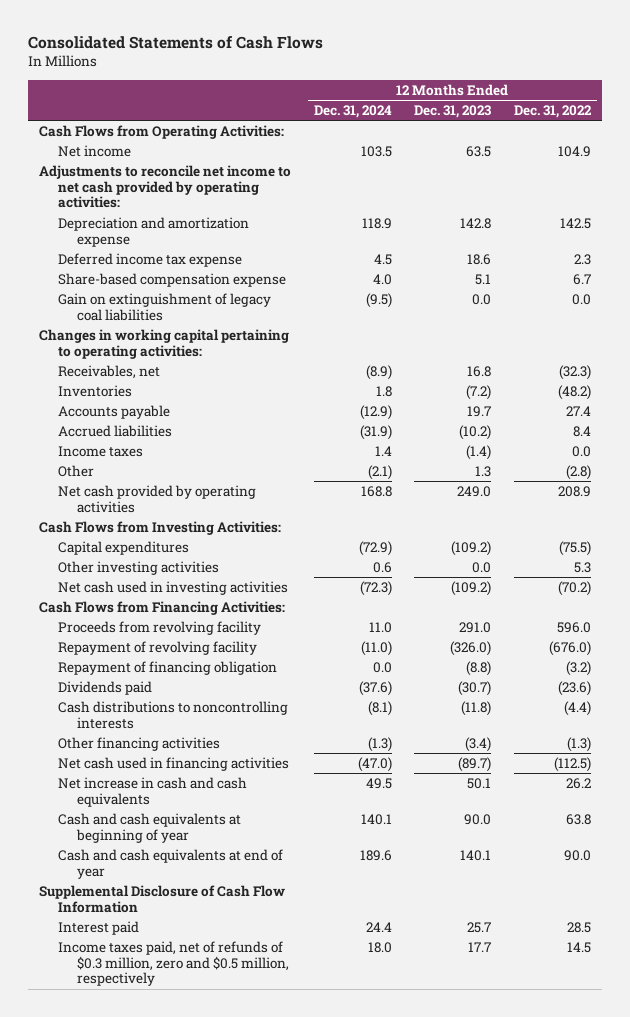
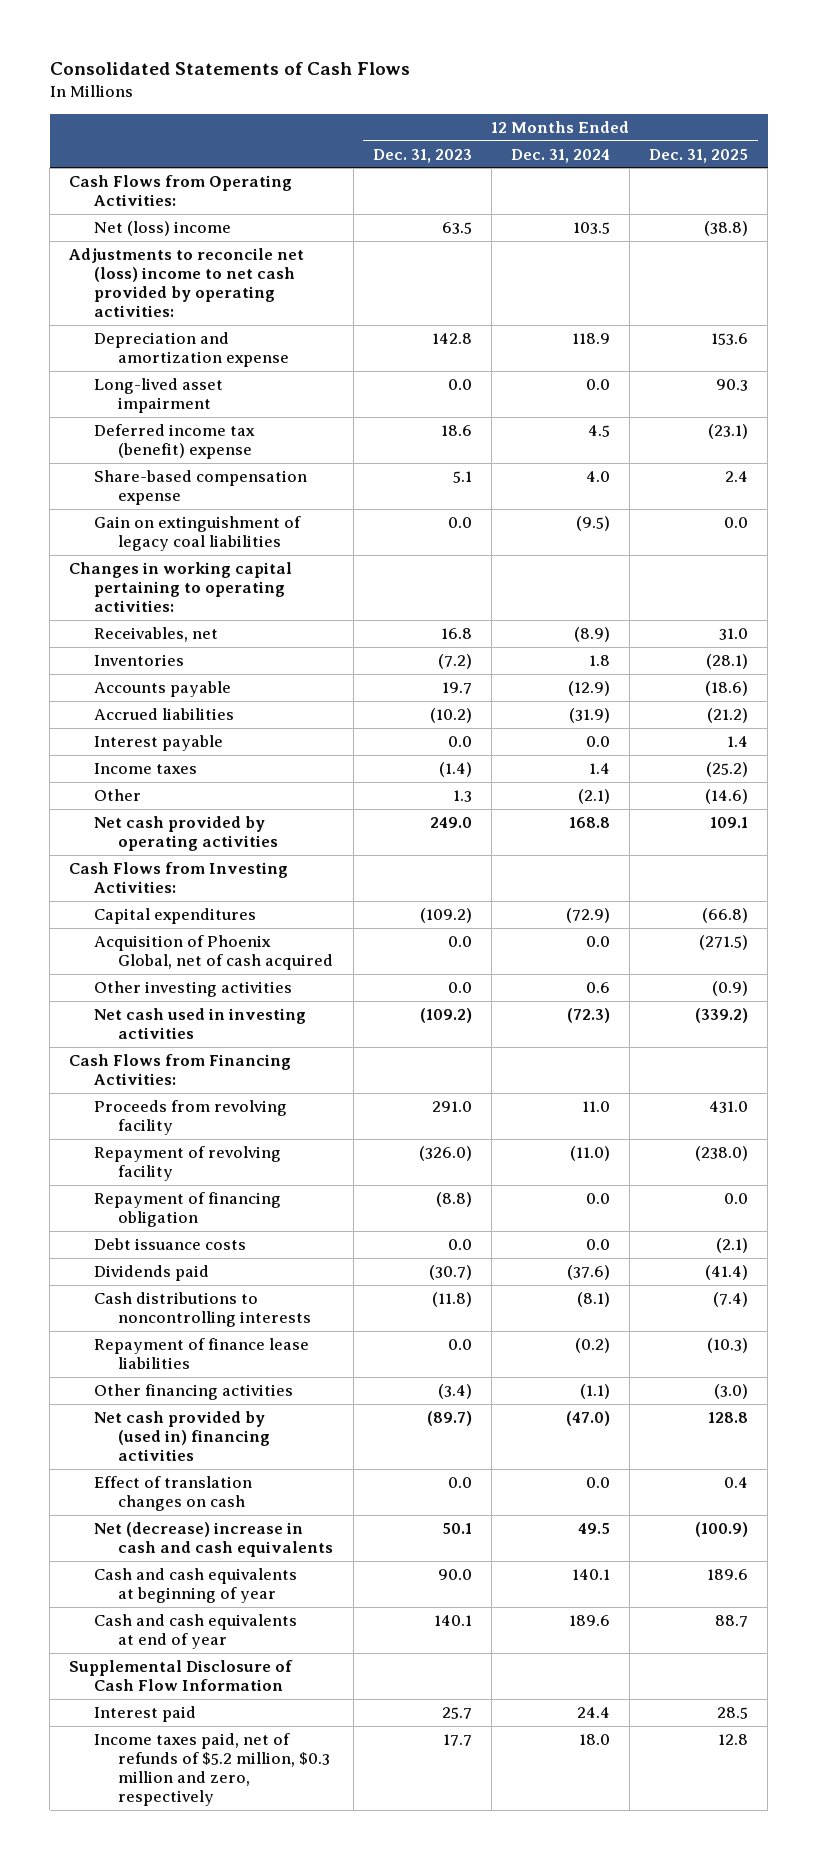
[514,104,593,118] Dec. 31, 2022 -> none
none -> [649,148,749,163] Dec. 31, 2025
[58,144,132,157] Net income -> [93,221,231,237] Net (loss) income
[39,164,292,209] Adjustments to reconcile net income to net cash provided by operating activities: -> [69,248,305,317] Adjustments to reconcile net (loss) income to net cash provided by operating activities:
none -> [93,378,223,414] Long-lived asset impairment
[58,252,243,267] Deferred income tax expense -> [93,424,255,460] Deferred income tax (benefit) expense
none -> [93,735,223,752] Interest payable
none -> [93,935,334,971] Acquisition of Phoenix Global, net of cash acquired
none -> [93,1238,246,1251] Debt issuance costs
none -> [93,1338,309,1370] Repayment of finance lease liabilities
[367,736,392,752] (1.3) -> [579,1384,610,1400] (1.1)
[58,756,290,771] Net cash used in financing activities -> [93,1411,271,1461] Net cash provided by (used in) financing activities
none -> [93,1476,252,1512] Effect of translation changes on cash
[58,776,248,807] Net increase in cash and cash equivalents -> [93,1522,334,1558] Net (decrease) increase in cash and cash equivalents
[58,940,290,987] Income taxes paid, net of refunds of $0.3 million, zero and $0.5 million, respectively -> [93,1733,331,1806] Income taxes paid, net of refunds of $5.2 million, $0.3 million and zero, respectively

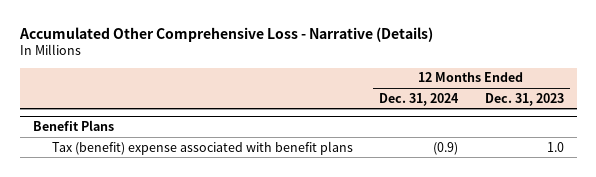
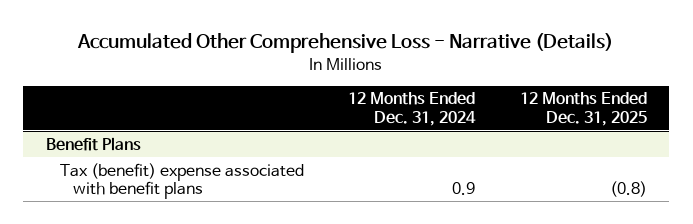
[484,92,564,106] Dec. 31, 2023 -> none
none -> [519,92,647,126] 12 Months Ended Dec. 31, 2025
[433,141,459,155] (0.9) -> [452,182,476,196] 0.9

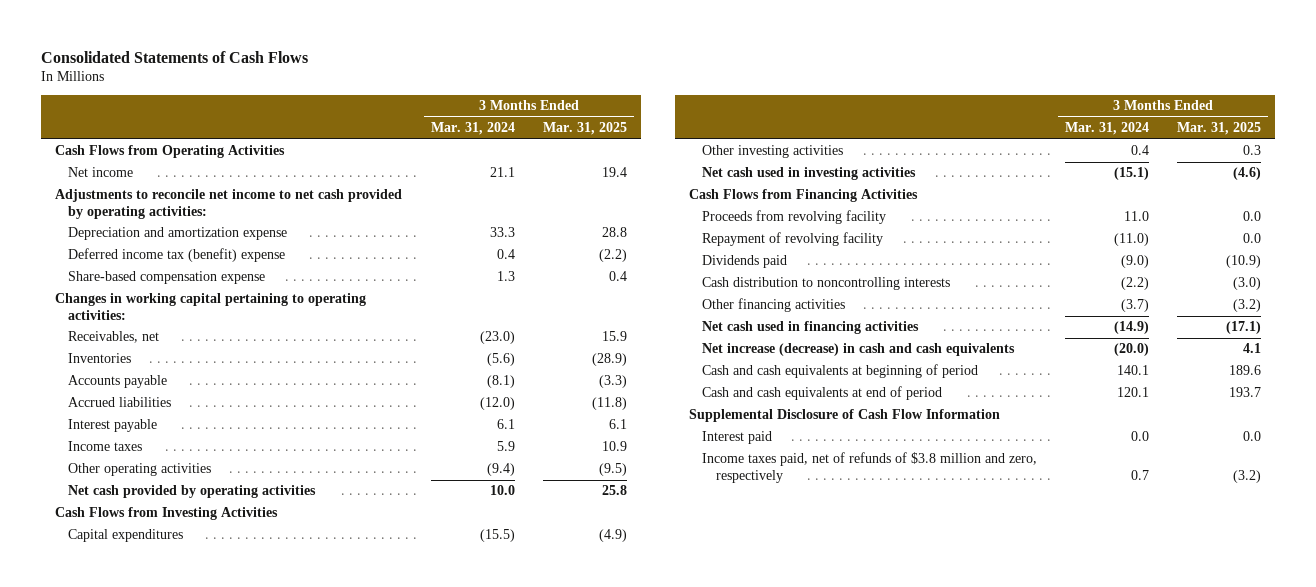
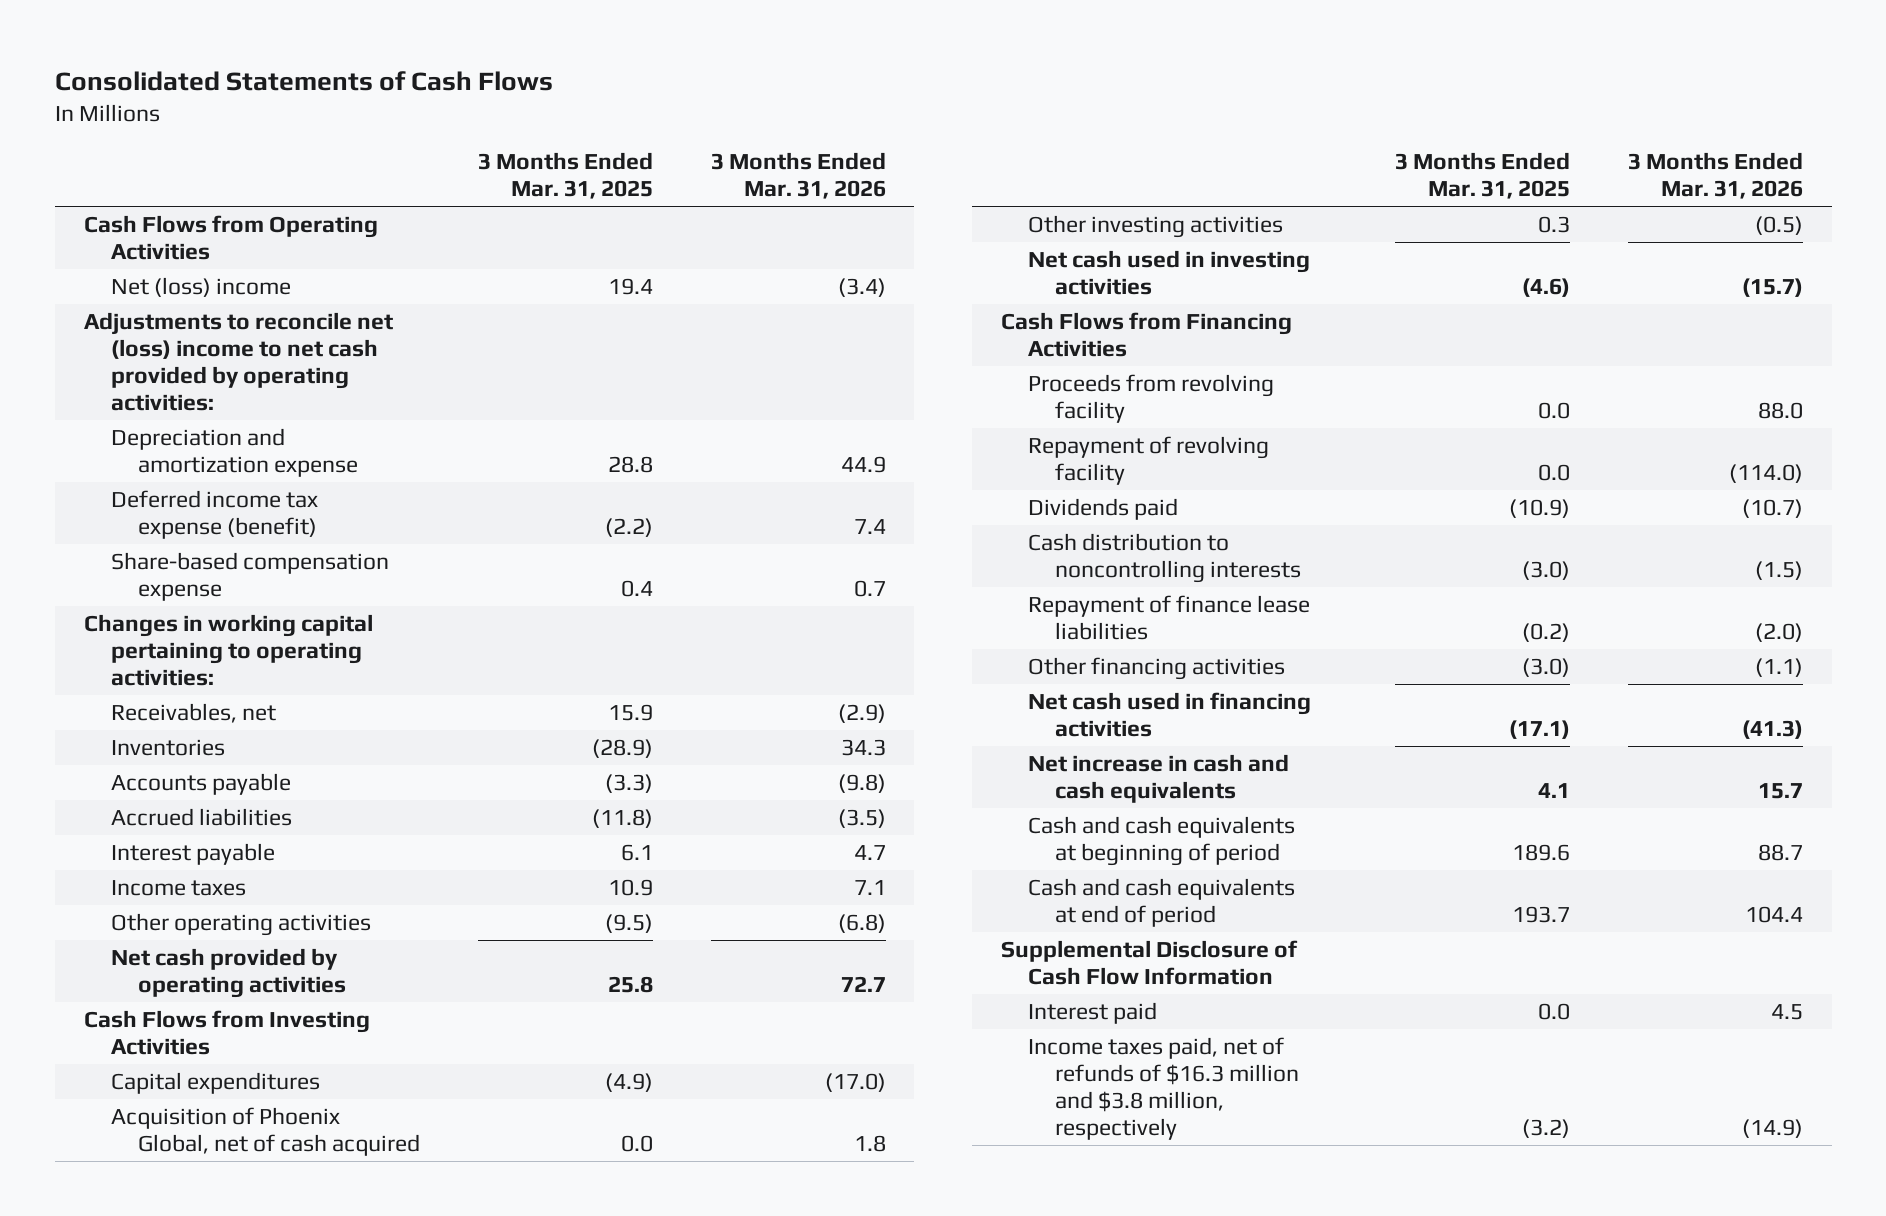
[431,122,516,136] Mar. 31, 2024 -> none
none -> [710,151,886,199] 3 Months Ended Mar. 31, 2026
[68,167,134,178] Net income -> [110,276,291,297] Net (loss) income
[55,189,403,219] Adjustments to reconcile net income to net cash provided by operating activities: -> [83,311,393,412] Adjustments to reconcile net (loss) income to net cash provided by operating activities:
[68,248,286,263] Deferred income tax (benefit) expense -> [110,489,318,540] Deferred income tax expense (benefit)
none -> [110,1106,420,1157] Acquisition of Phoenix Global, net of cash acquired
none -> [1027,594,1310,641] Repayment of finance lease liabilities
[1232,299,1261,313] (3.2) -> [1521,657,1570,677] (3.0)
[702,343,1016,357] Net increase (decrease) in cash and cash equivalents -> [1027,753,1289,804] Net increase in cash and cash equivalents
[702,452,1038,483] Income taxes paid, net of refunds of $3.8 million and zero, respectively -> [1027,1036,1299,1141] Income taxes paid, net of refunds of $16.3 million and $3.8 million, respectively

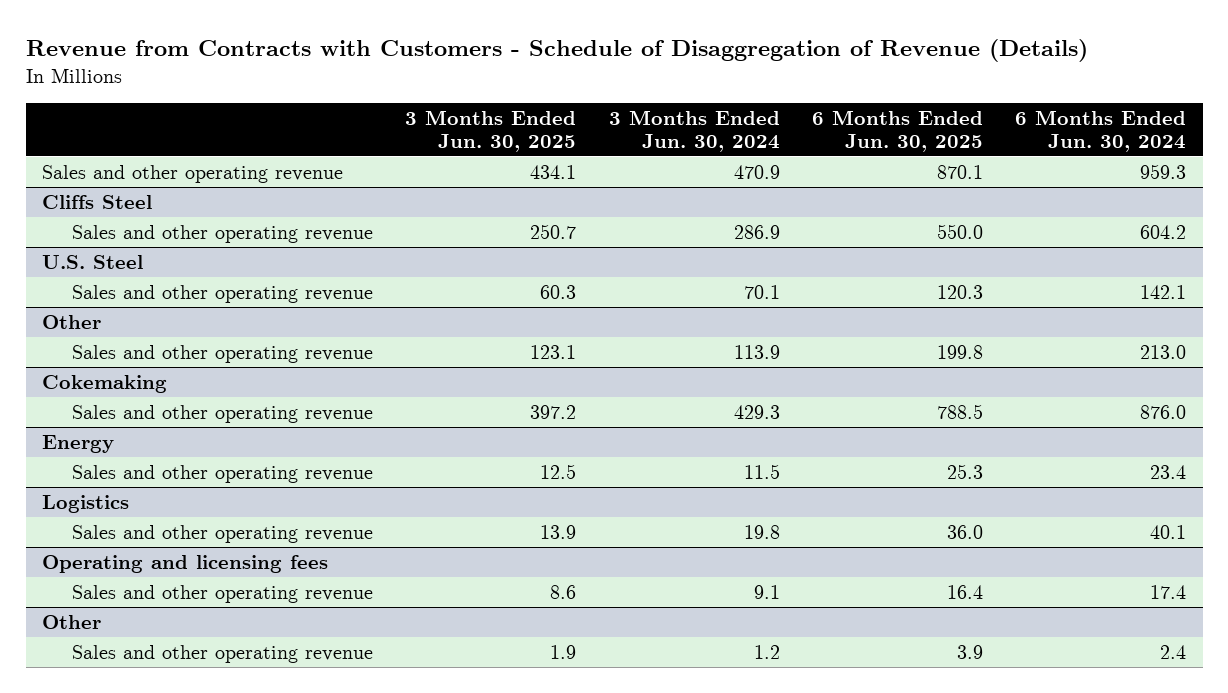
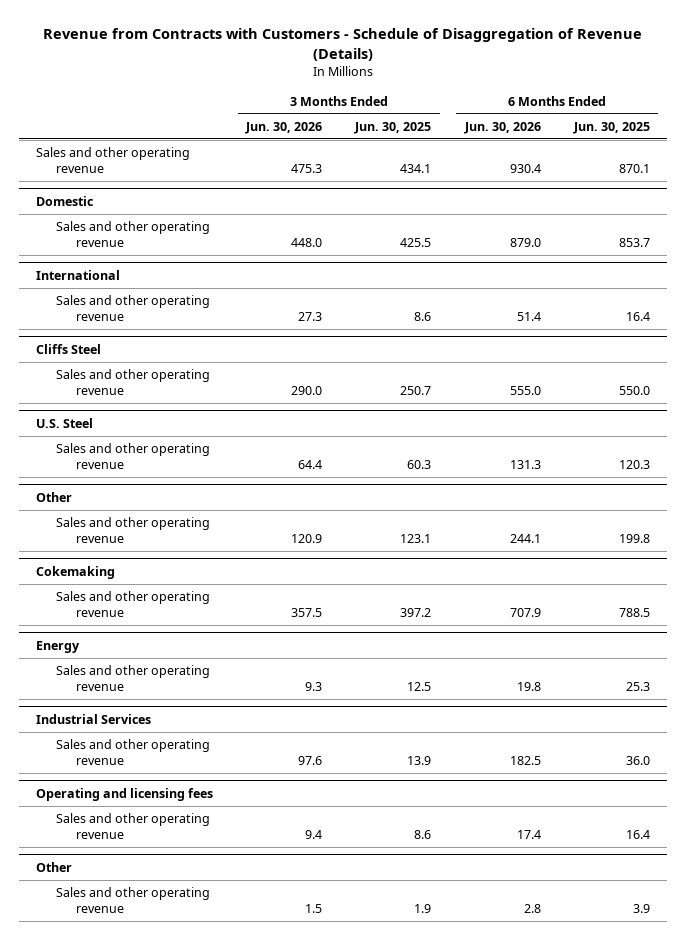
[608,109,780,152] 3 Months Ended Jun. 30, 2024 -> none
[1015,109,1187,152] 6 Months Ended Jun. 30, 2024 -> none
none -> [245,121,323,134] Jun. 30, 2026
none -> [463,121,541,134] Jun. 30, 2026
none -> [35,196,94,207] Domestic
none -> [55,221,210,248] Sales and other operating revenue
none -> [35,270,120,281] International
none -> [55,295,210,322] Sales and other operating revenue
[41,494,129,513] Logistics -> none
none -> [35,714,151,725] Industrial Services

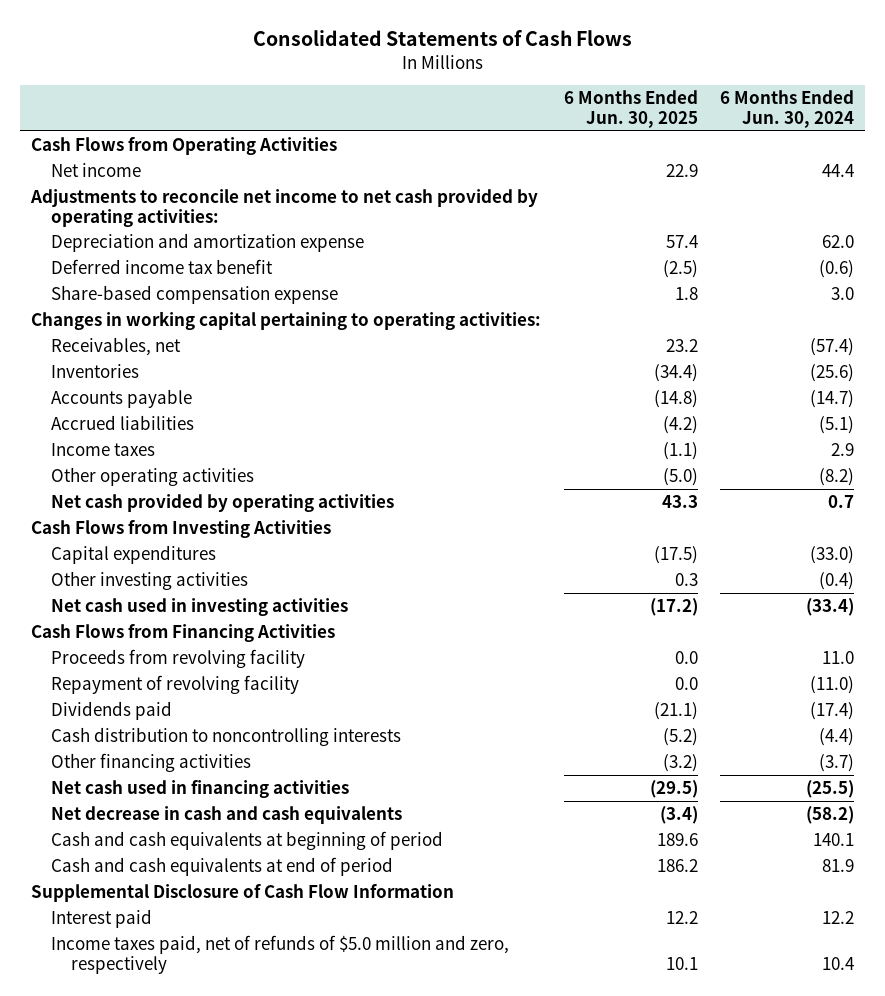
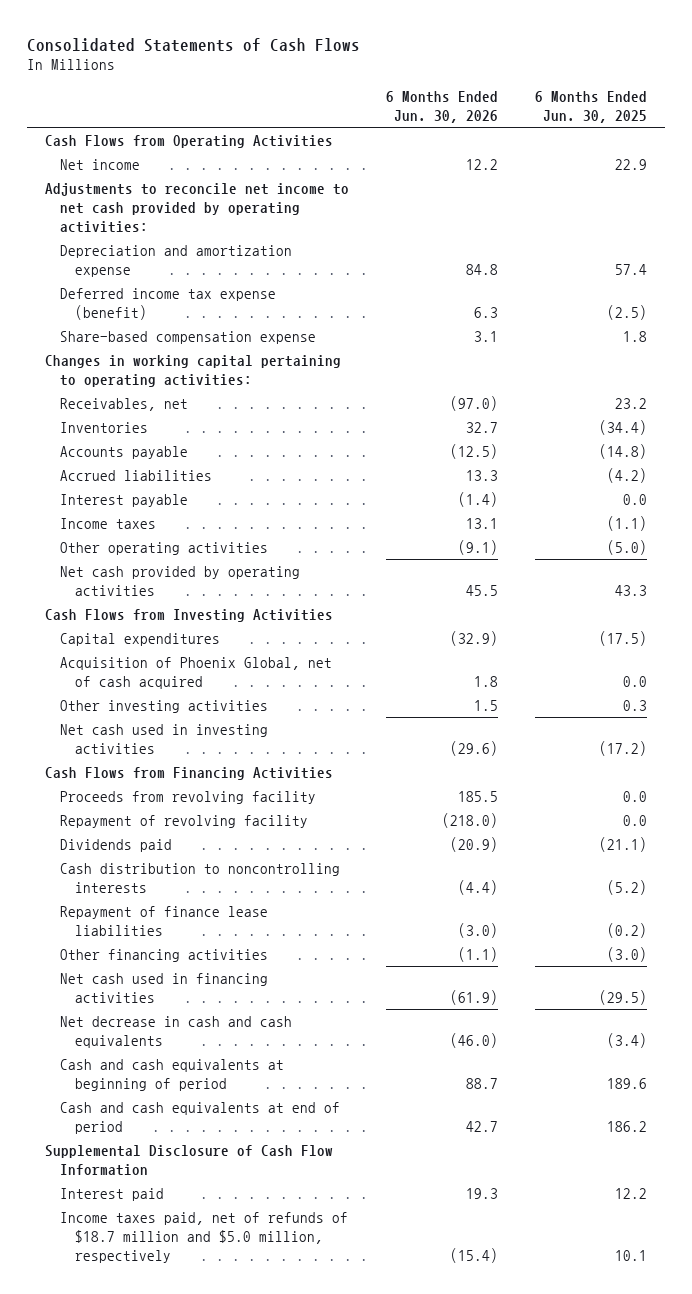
[719,90,854,129] 6 Months Ended Jun. 30, 2024 -> none
none -> [386,90,499,123] 6 Months Ended Jun. 30, 2026
[51,258,274,274] Deferred income tax benefit -> [60,287,277,320] Deferred income tax expense (benefit)
none -> [60,493,189,507] Interest payable
none -> [60,656,333,689] Acquisition of Phoenix Global, net of cash acquired
none -> [60,905,269,936] Repayment of finance lease liabilities
[662,753,698,772] (3.2) -> [607,946,648,962] (3.0)
[51,934,510,974] Income taxes paid, net of refunds of $5.0 million and zero, respectively -> [60,1211,349,1263] Income taxes paid, net of refunds of $18.7 million and $5.0 million, respectively

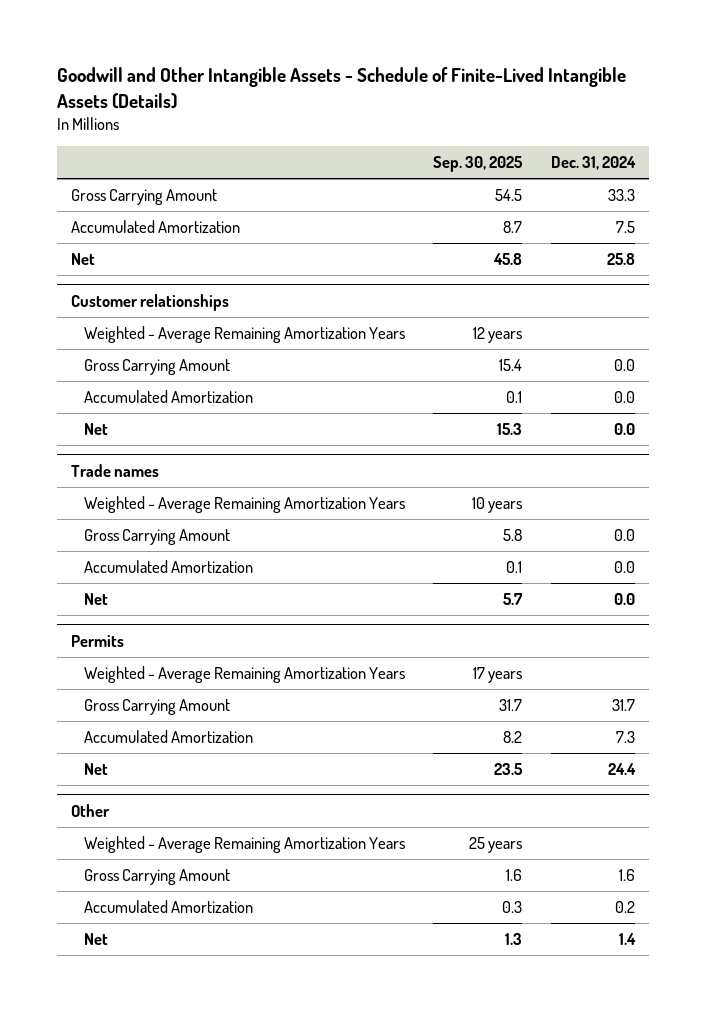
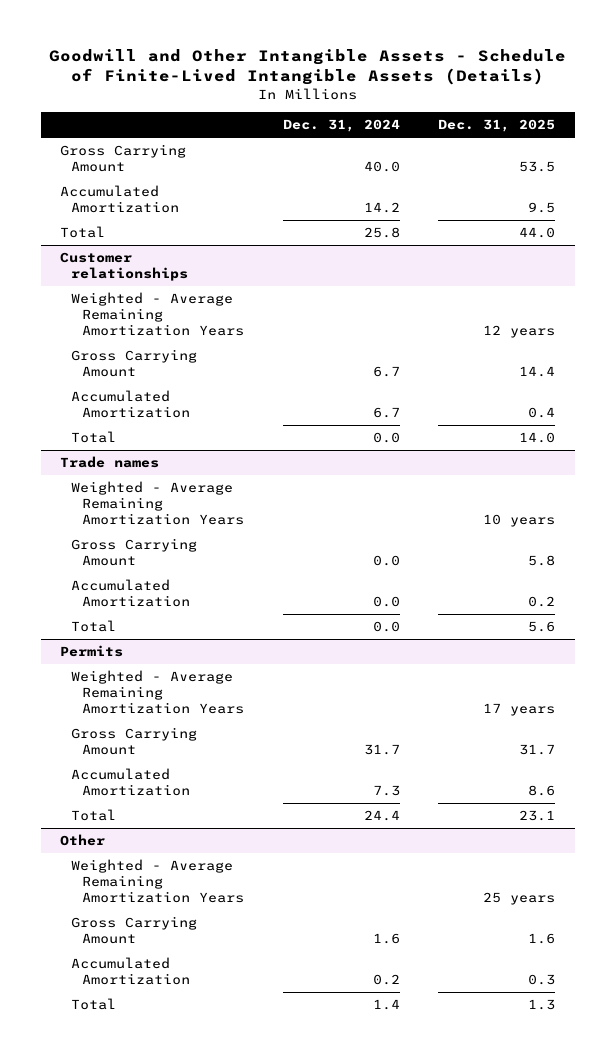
[433,156,524,173] Sep. 30, 2025 -> none
none -> [438,119,556,133] Dec. 31, 2025
[607,188,635,201] 33.3 -> [363,161,400,173] 40.0
[615,220,635,233] 7.5 -> [363,202,400,214] 14.2
[71,252,96,265] Net -> [60,226,106,239] Total
[613,358,635,371] 0.0 -> [372,366,400,378] 6.7
[613,390,635,403] 0.0 -> [372,407,400,419] 6.7
[83,422,108,435] Net -> [70,431,116,444] Total
[83,592,108,605] Net -> [70,620,116,633] Total
[83,762,108,775] Net -> [70,809,116,822] Total
[83,932,108,945] Net -> [70,998,116,1011] Total

